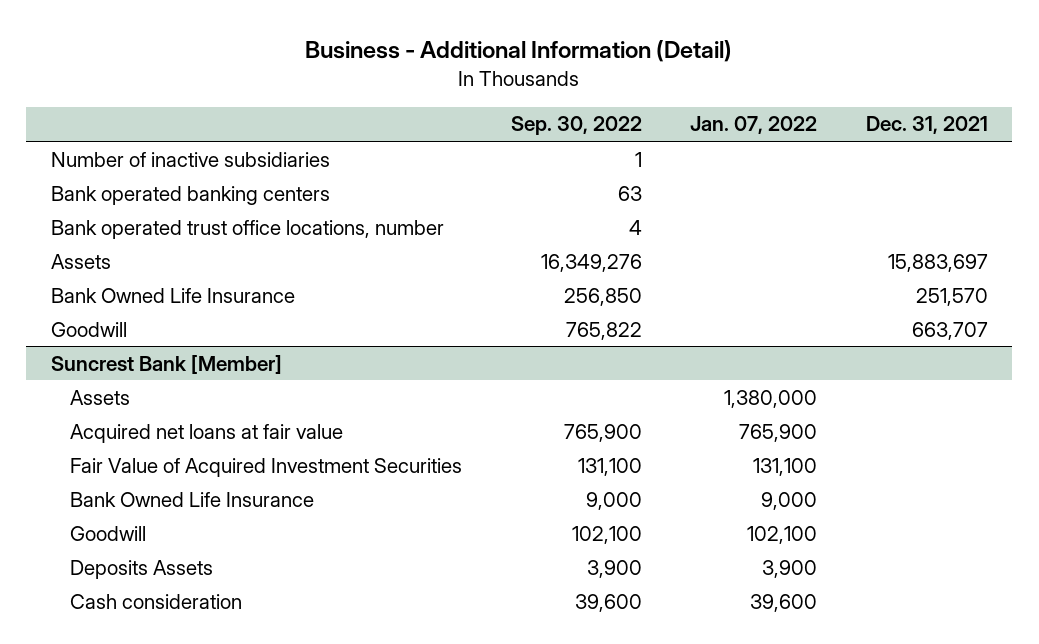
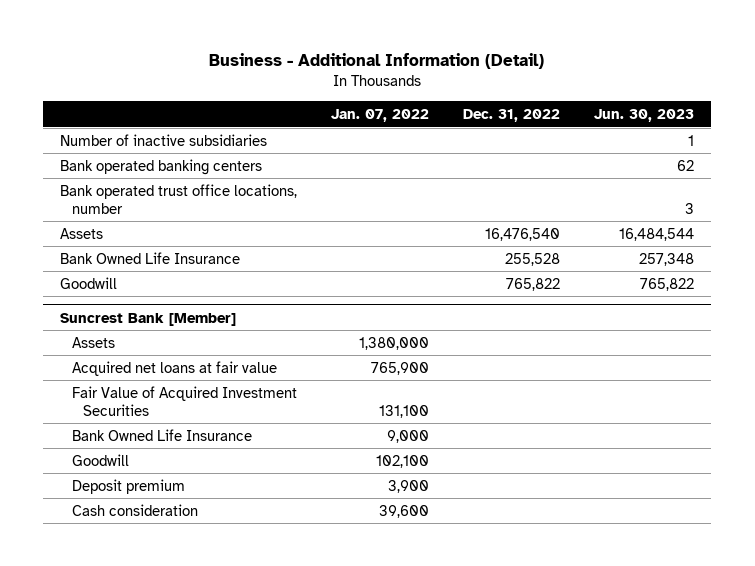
[510,116,642,136] Sep. 30, 2022 -> none
[866,116,989,135] Dec. 31, 2021 -> none
none -> [463,108,561,122] Dec. 31, 2022
none -> [594,108,695,122] Jun. 30, 2023
[70,559,214,579] Deposits Assets -> [71,478,185,494] Deposit premium

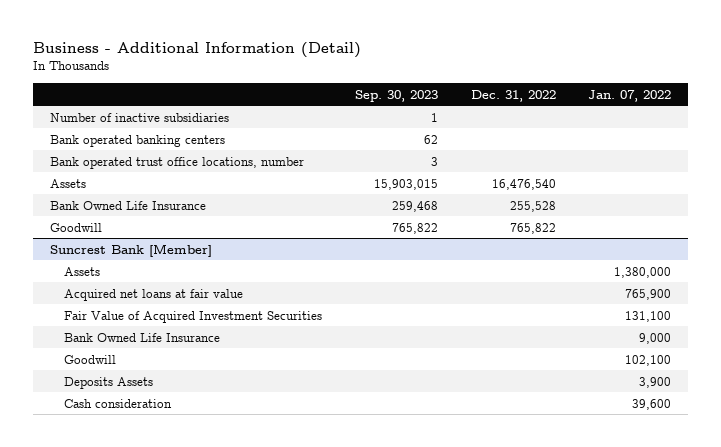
[594,108,695,122] Jun. 30, 2023 -> none
none -> [354,89,438,102] Sep. 30, 2023
[71,478,185,494] Deposit premium -> [63,376,153,389] Deposits Assets

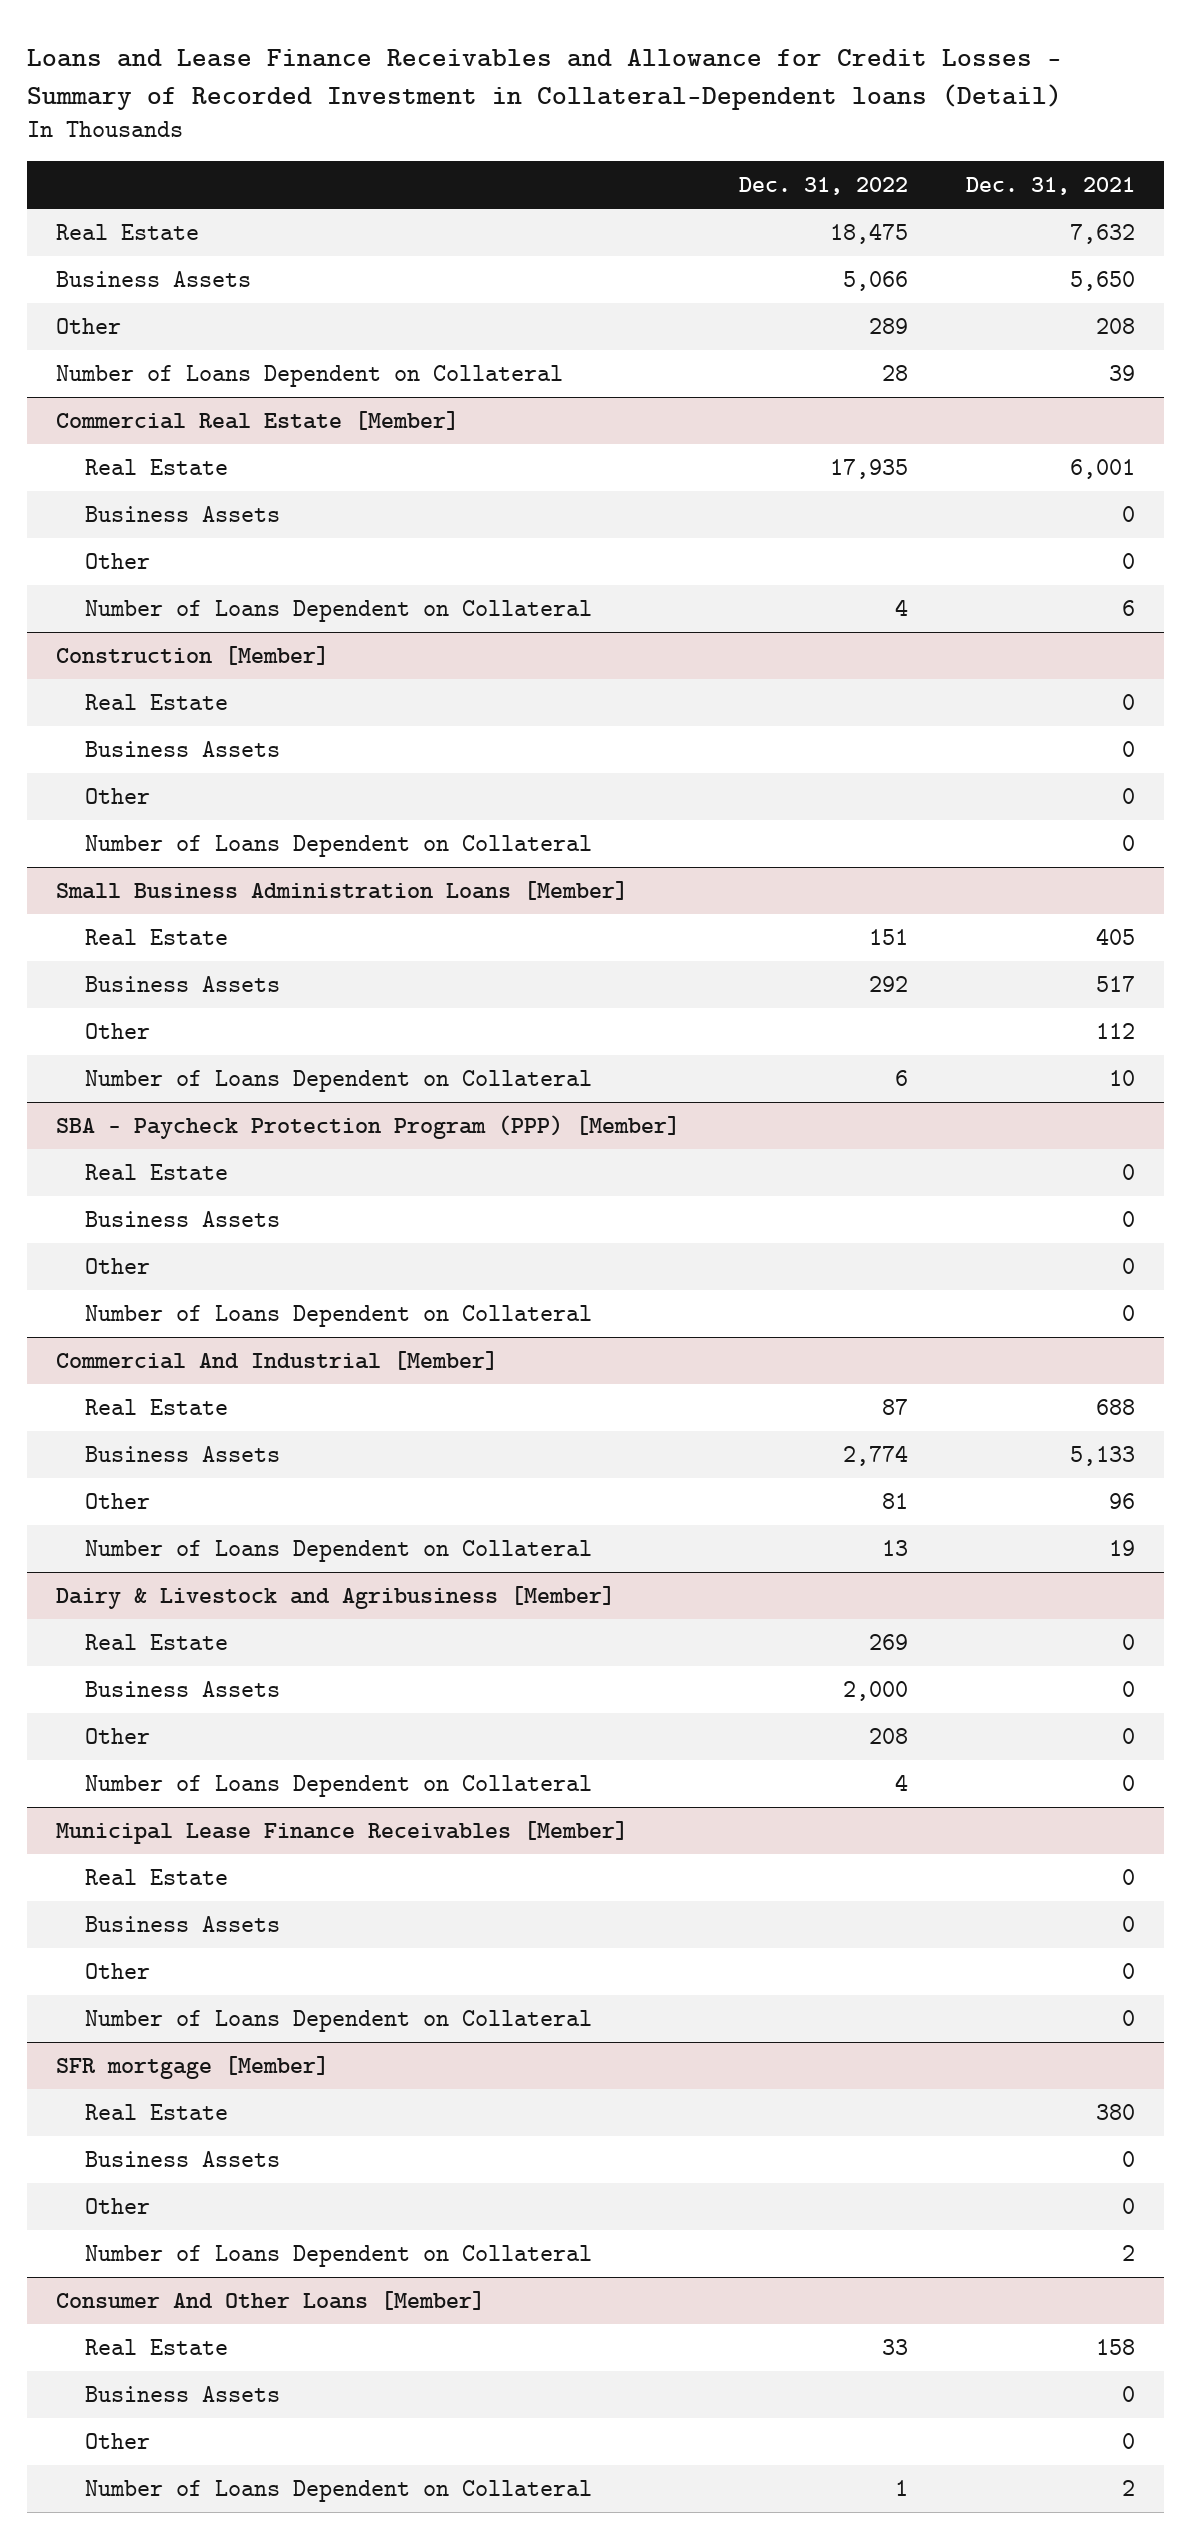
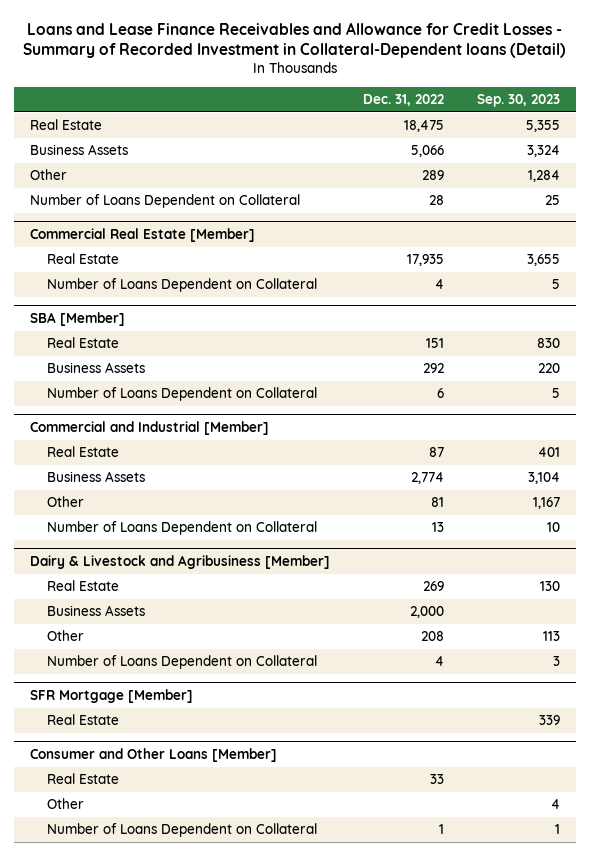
[965,177,1135,196] Dec. 31, 2021 -> none
none -> [476,94,560,108] Sep. 30, 2023
[84,505,280,522] Business Assets -> none
[84,552,150,569] Other -> none
[56,645,330,665] Construction [Member] -> none
[84,693,228,710] Real Estate -> none
[84,740,280,757] Business Assets -> none
[84,787,150,804] Other -> none
[84,834,592,857] Number of Loans Dependent on Collateral -> none
[56,880,629,900] Small Business Administration Loans [Member] -> [30,311,126,326] SBA [Member]
[84,1022,150,1039] Other -> none
[56,1114,681,1139] SBA - Paycheck Protection Program (PPP) [Member] -> none
[84,1163,228,1180] Real Estate -> none
[84,1210,280,1227] Business Assets -> none
[84,1257,150,1274] Other -> none
[84,1304,592,1327] Number of Loans Dependent on Collateral -> none
[56,1350,499,1370] Commercial And Industrial [Member] -> [30,420,270,435] Commercial and Industrial [Member]
[56,1820,629,1844] Municipal Lease Finance Receivables [Member] -> none
[84,1868,228,1885] Real Estate -> none
[84,1915,280,1932] Business Assets -> none
[84,1962,150,1979] Other -> none
[84,2009,592,2032] Number of Loans Dependent on Collateral -> none
[56,2055,330,2079] SFR mortgage [Member] -> [30,688,194,703] SFR Mortgage [Member]
[84,2150,280,2167] Business Assets -> none
[84,2197,150,2214] Other -> none
[84,2244,592,2267] Number of Loans Dependent on Collateral -> none
[56,2290,486,2310] Consumer And Other Loans [Member] -> [30,747,278,762] Consumer and Other Loans [Member]
[84,2385,280,2402] Business Assets -> none

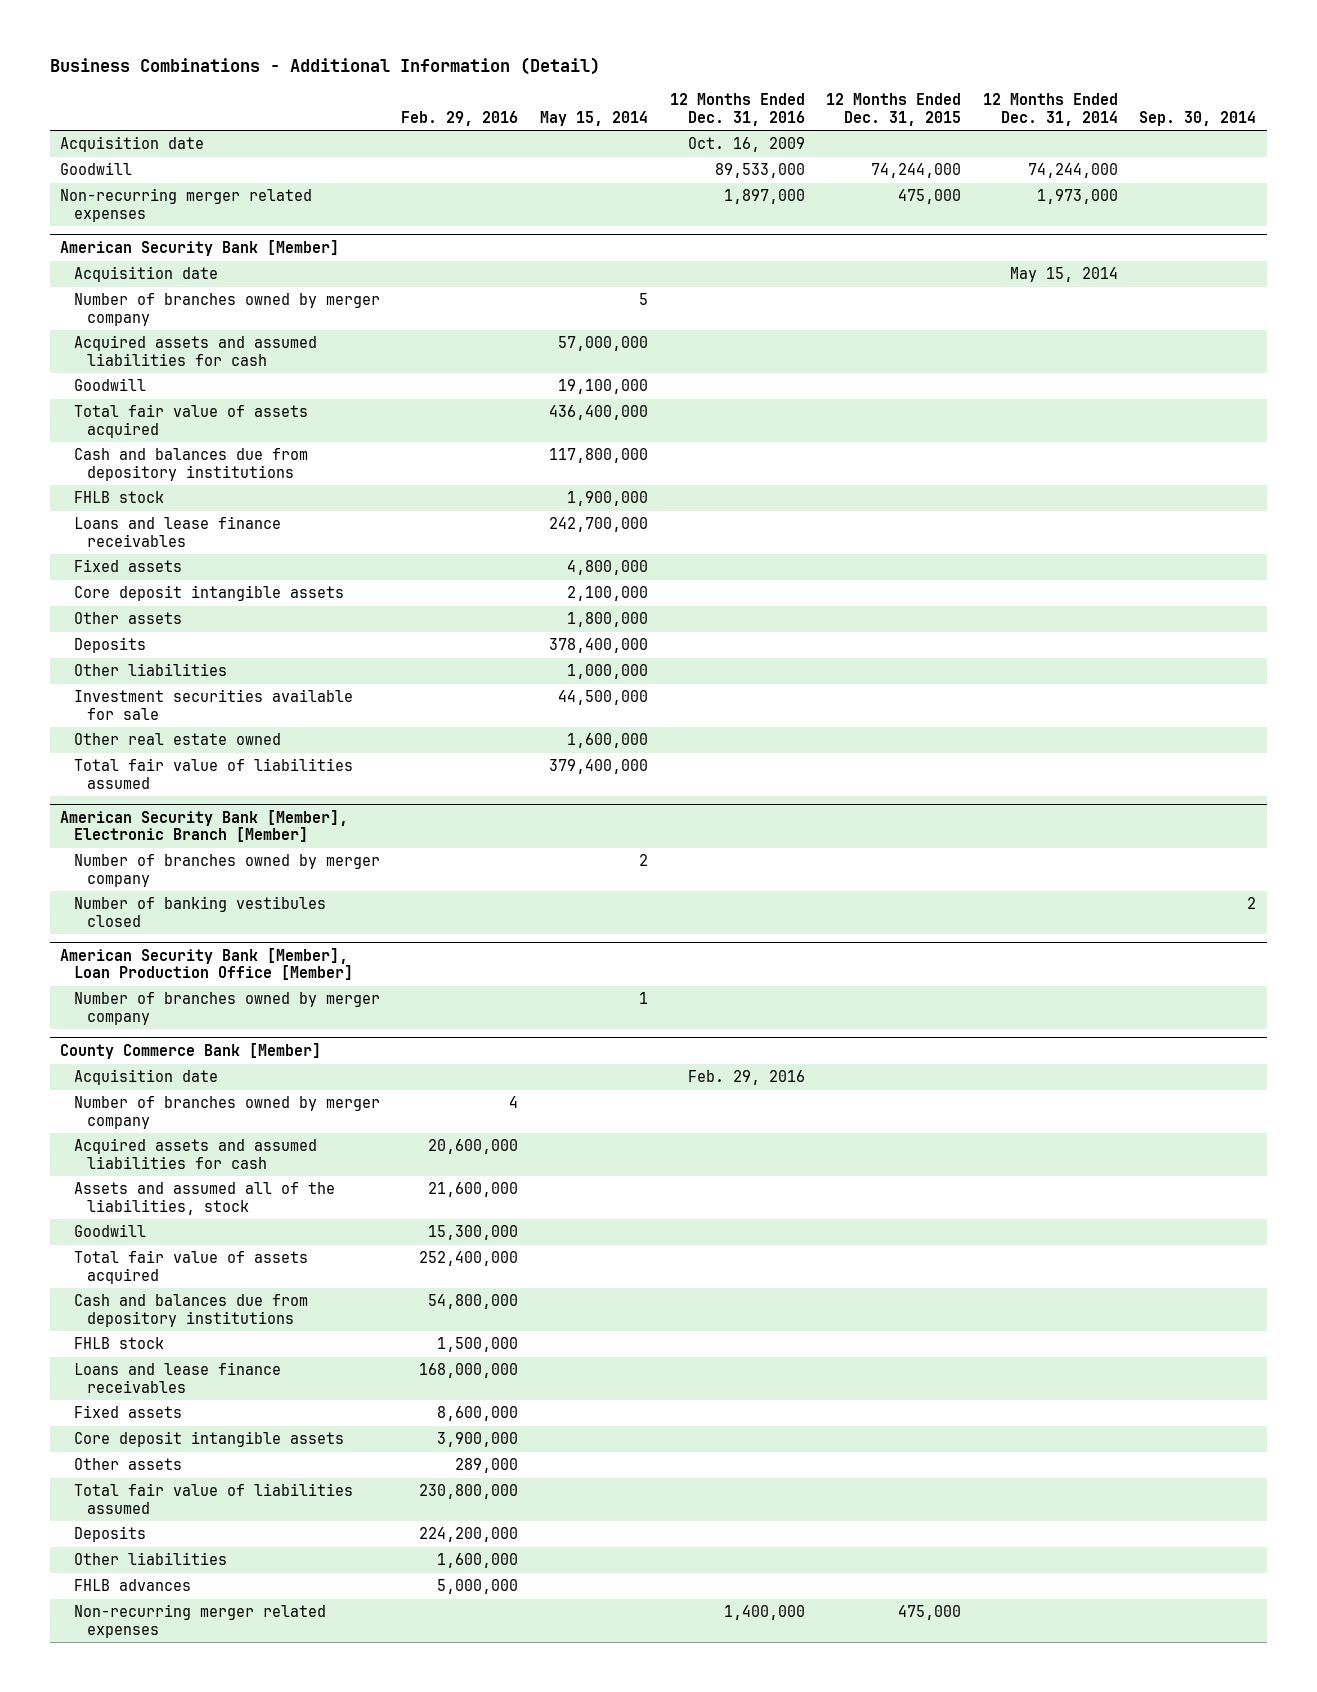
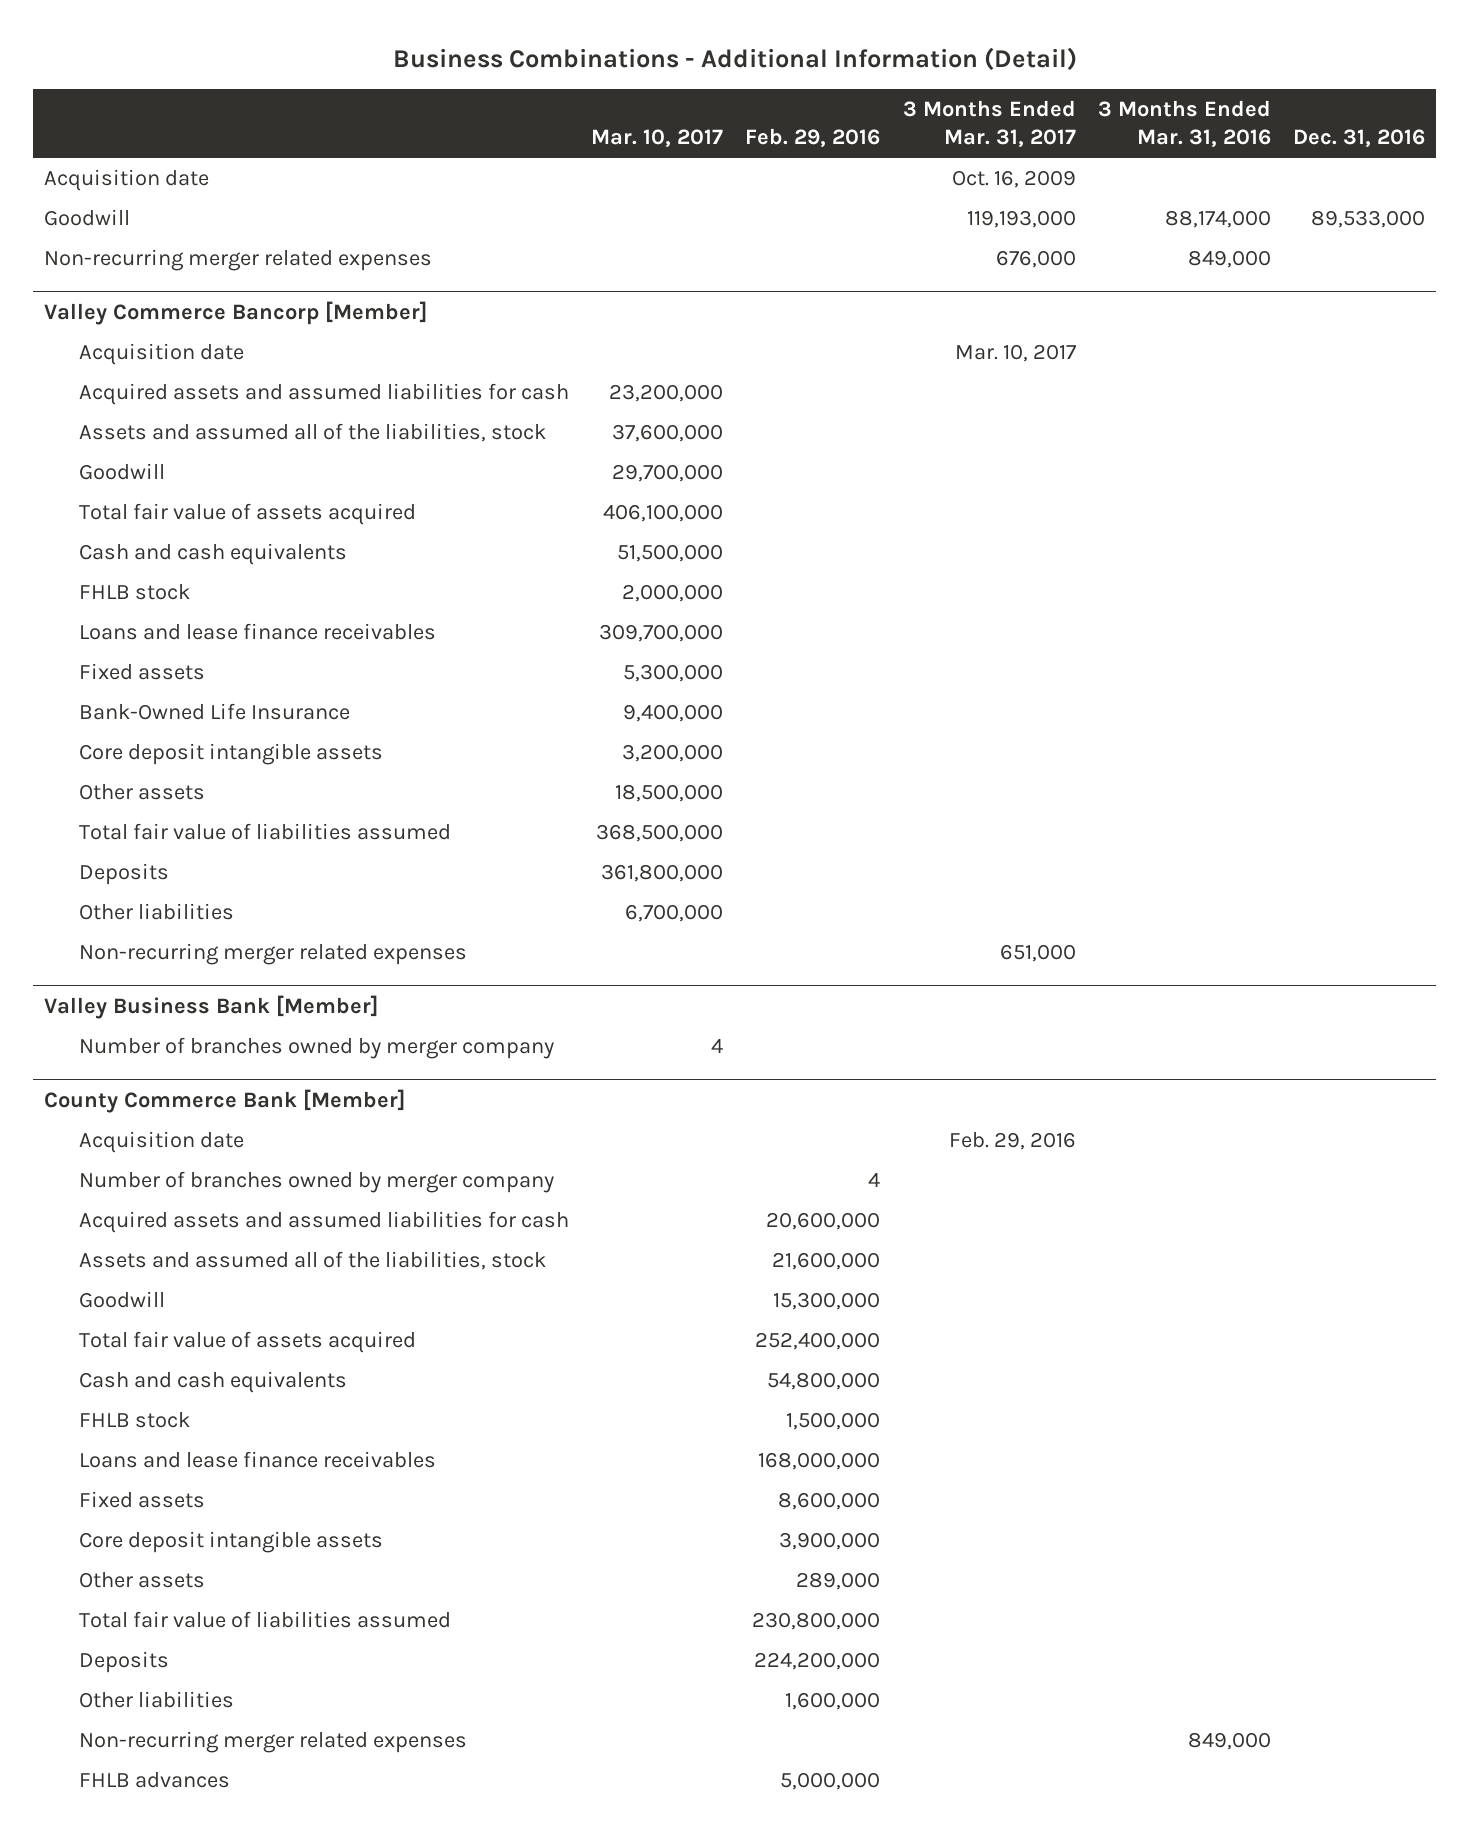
[539,110,648,126] May 15, 2014 -> none
[669,93,805,126] 12 Months Ended Dec. 31, 2016 -> none
[826,93,962,126] 12 Months Ended Dec. 31, 2015 -> none
[982,93,1118,126] 12 Months Ended Dec. 31, 2014 -> none
[1139,110,1257,126] Sep. 30, 2014 -> none
none -> [590,128,723,147] Mar. 10, 2017
none -> [902,100,1076,147] 3 Months Ended Mar. 31, 2017
none -> [1097,100,1271,147] 3 Months Ended Mar. 31, 2016
none -> [1293,128,1426,147] Dec. 31, 2016
[60,240,340,257] American Security Bank [Member] -> none
[73,266,218,283] Acquisition date -> none
[73,293,380,326] Number of branches owned by merger company -> none
[73,335,317,366] Acquired assets and assumed liabilities for cash -> none
[73,378,146,392] Goodwill -> none
[73,404,308,438] Total fair value of assets acquired -> none
[73,448,308,481] Cash and balances due from depository institutions -> none
[73,491,164,504] FHLB stock -> none
[73,516,281,547] Loans and lease finance receivables -> none
[73,559,182,573] Fixed assets -> none
[73,585,344,602] Core deposit intangible assets -> none
[73,612,182,625] Other assets -> none
[73,637,146,654] Deposits -> none
[73,663,227,677] Other liabilities -> none
[73,689,353,720] Investment securities available for sale -> none
[73,733,281,746] Other real estate owned -> none
[73,758,353,789] Total fair value of liabilities assumed -> none
[60,810,349,843] American Security Bank [Member], Electronic Branch [Member] -> none
[73,854,380,887] Number of branches owned by merger company -> none
[73,896,326,927] Number of banking vestibules closed -> none
[60,948,353,981] American Security Bank [Member], Loan Production Office [Member] -> none
[73,992,380,1025] Number of branches owned by merger company -> none
none -> [44,300,428,325] Valley Commerce Bancorp [Member]
none -> [78,343,244,366] Acquisition date
none -> [78,383,569,406] Acquired assets and assumed liabilities for cash
none -> [78,423,546,443] Assets and assumed all of the liabilities, stock
none -> [78,463,165,481] Goodwill
none -> [78,503,416,526] Total fair value of assets acquired
none -> [78,543,347,566] Cash and cash equivalents
none -> [78,584,190,601] FHLB stock
none -> [78,623,436,641] Loans and lease finance receivables
none -> [78,663,205,681] Fixed assets
none -> [78,703,350,721] Bank-Owned Life Insurance
none -> [78,743,383,766] Core deposit intangible assets
none -> [78,784,205,801] Other assets
none -> [78,823,451,841] Total fair value of liabilities assumed
none -> [78,863,169,886] Deposits
none -> [78,903,234,921] Other liabilities
none -> [78,943,467,966] Non-recurring merger related expenses
none -> [44,994,379,1019] Valley Business Bank [Member]
none -> [78,1037,554,1060] Number of branches owned by merger company
[73,1294,308,1327] Cash and balances due from depository institutions -> [78,1371,347,1394] Cash and cash equivalents
[73,1579,191,1592] FHLB advances -> [78,1772,230,1789] FHLB advances

